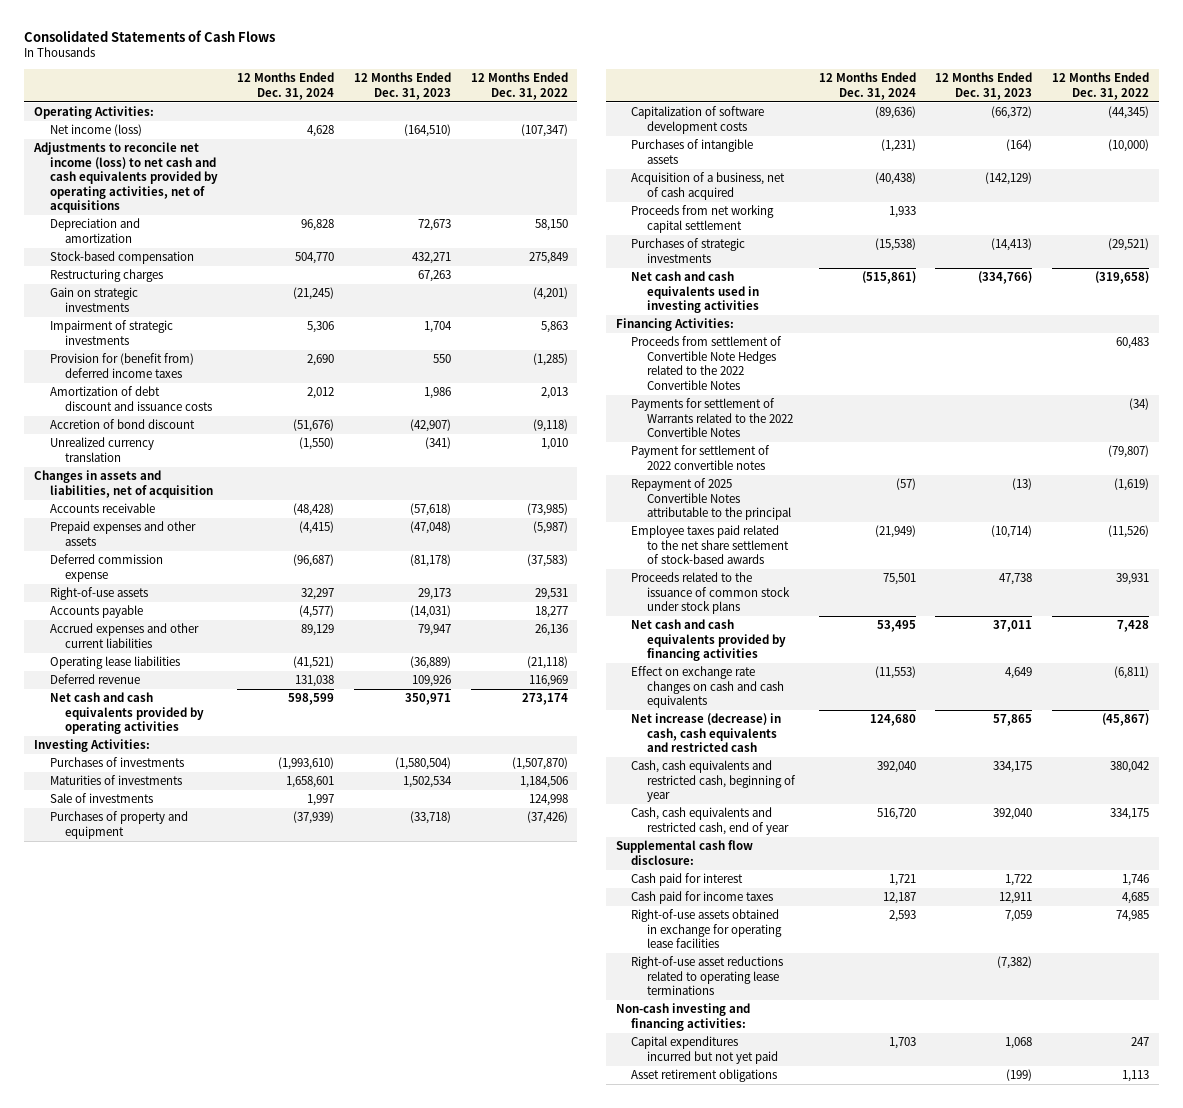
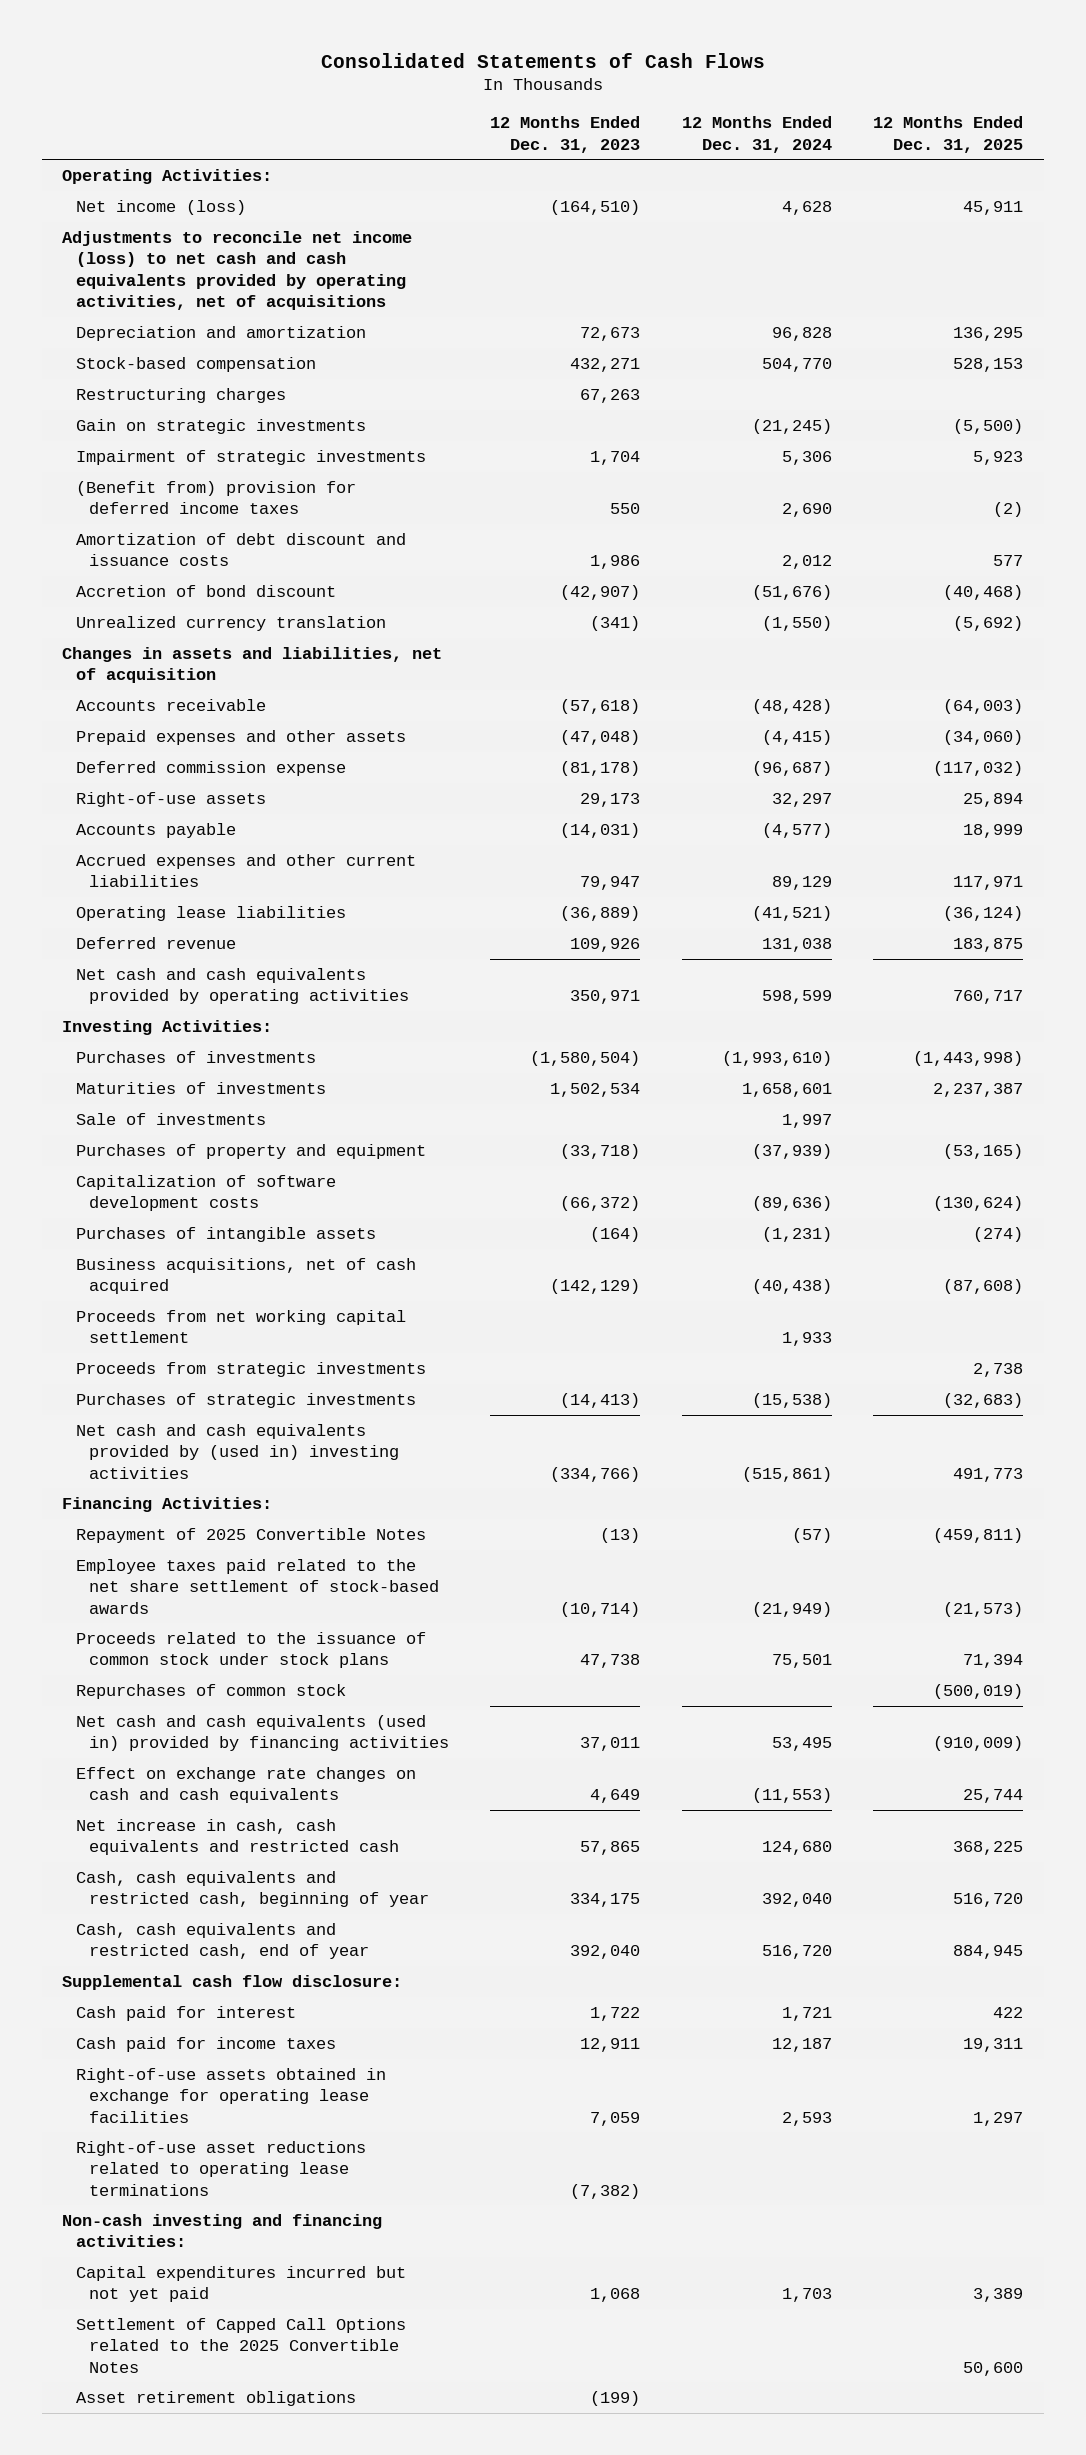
[470,72,568,100] 12 Months Ended Dec. 31, 2022 -> none
none -> [873,116,1024,153] 12 Months Ended Dec. 31, 2025
[49,353,194,378] Provision for (benefit from) deferred income taxes -> [75,481,356,515] (Benefit from) provision for deferred income taxes
[631,172,786,200] Acquisition of a business, net of cash acquired -> [75,1258,416,1295] Business acquisitions, net of cash acquired
none -> [75,1362,426,1378] Proceeds from strategic investments
[631,271,759,314] Net cash and cash equivalents used in investing activities -> [75,1424,399,1479] Net cash and cash equivalents provided by (used in) investing activities
[631,336,783,390] Proceeds from settlement of Convertible Note Hedges related to the 2022 Convertible Notes -> none
[631,398,793,438] Payments for settlement of Warrants related to the 2022 Convertible Notes -> none
[631,445,771,470] Payment for settlement of 2022 convertible notes -> none
[631,478,791,521] Repayment of 2025 Convertible Notes attributable to the principal -> [75,1528,426,1544] Repayment of 2025 Convertible Notes
none -> [75,1684,346,1700] Repurchases of common stock
[631,619,786,662] Net cash and cash equivalents provided by financing activities -> [75,1715,449,1752] Net cash and cash equivalents (used in) provided by financing activities
[631,713,782,753] Net increase (decrease) in cash, cash equivalents and restricted cash -> [75,1819,399,1856] Net increase in cash, cash equivalents and restricted cash
none -> [75,2318,406,2373] Settlement of Capped Call Options related to the 2025 Convertible Notes

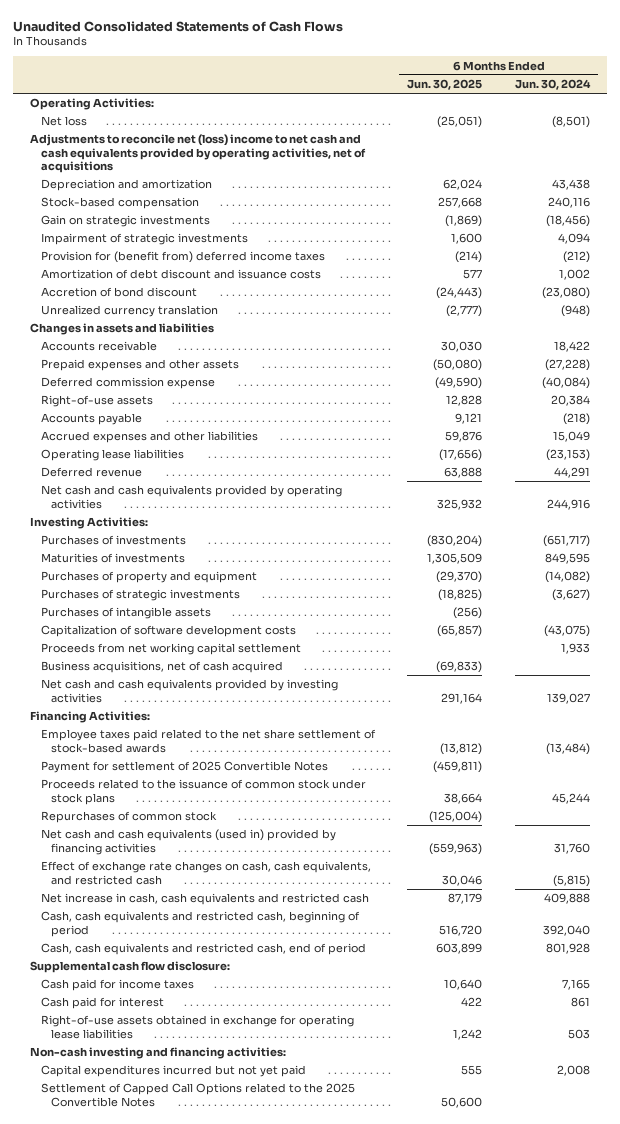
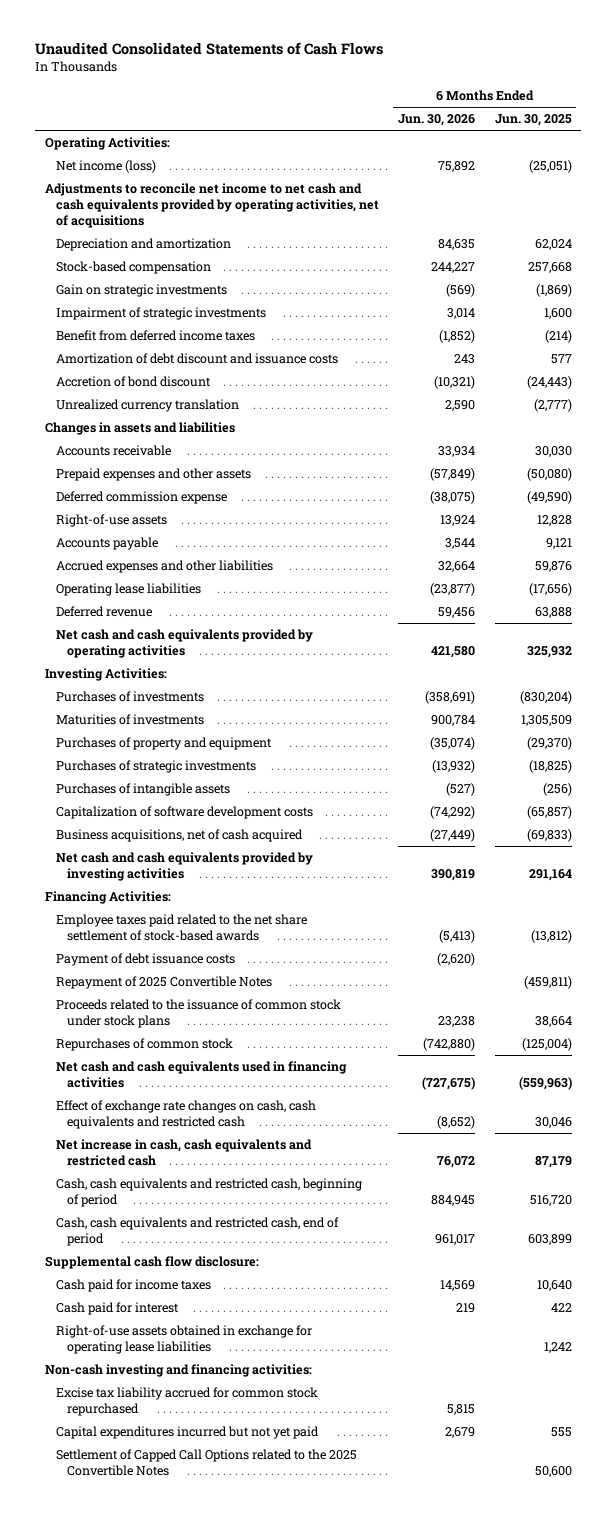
[515,79,592,91] Jun. 30, 2024 -> none
none -> [398,114,476,127] Jun. 30, 2026
[40,116,87,127] Net loss -> [55,160,156,174] Net income (loss)
[29,134,366,173] Adjustments to reconcile net (loss) income to net cash and cash equivalents provided by operating activities, net of acquisitions -> [44,183,379,229] Adjustments to reconcile net income to net cash and cash equivalents provided by operating activities, net of acquisitions
[40,251,325,264] Provision for (benefit from) deferred income taxes -> [55,330,255,342] Benefit from deferred income taxes
[40,643,301,656] Proceeds from net working capital settlement -> none
none -> [55,953,235,967] Payment of debt issuance costs
[40,761,328,774] Payment for settlement of 2025 Convertible Notes -> [55,976,272,990] Repayment of 2025 Convertible Notes
[40,829,336,855] Net cash and cash equivalents (used in) provided by financing activities -> [55,1061,347,1089] Net cash and cash equivalents used in financing activities
[40,861,371,885] Effect of exchange rate changes on cash, cash equivalents, and restricted cash -> [55,1100,316,1130] Effect of exchange rate changes on cash, cash equivalents and restricted cash
none -> [55,1387,318,1417] Excise tax liability accrued for common stock repurchased

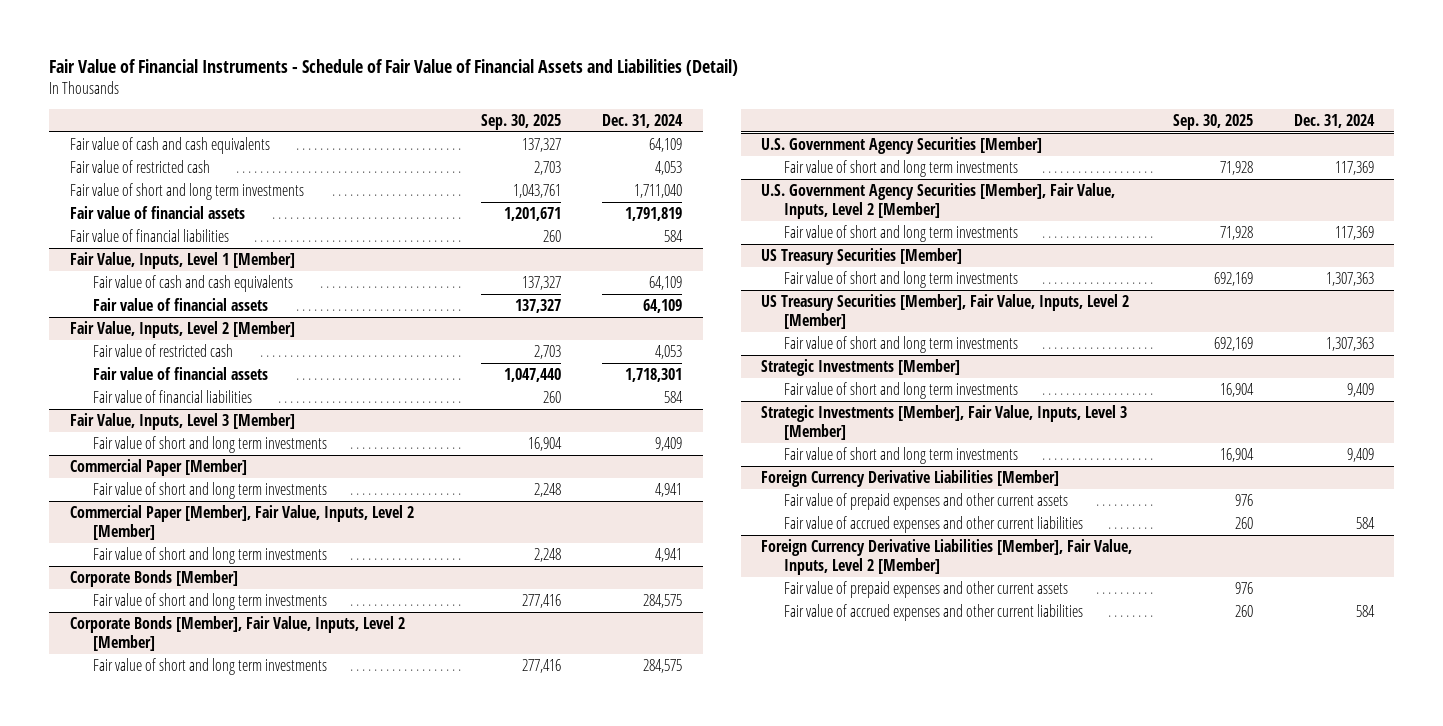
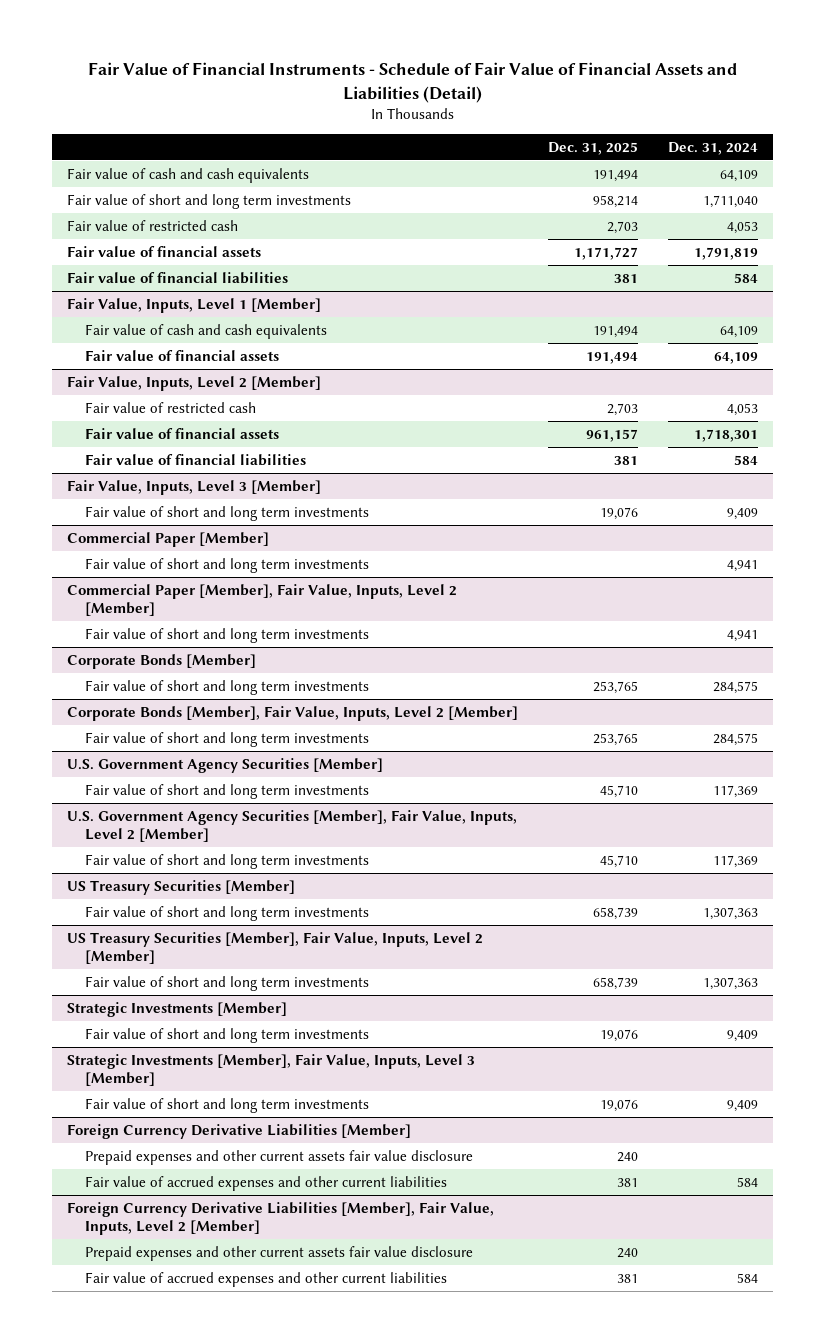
[481,113,562,130] Sep. 30, 2025 -> none
none -> [548,141,639,155] Dec. 31, 2025
[69,159,210,173] Fair value of restricted cash -> [66,219,238,231] Fair value of restricted cash
[784,492,1069,510] Fair value of prepaid expenses and other current assets -> [85,1149,474,1165] Prepaid expenses and other current assets fair value disclosure
[784,580,1069,598] Fair value of prepaid expenses and other current assets -> [85,1245,474,1261] Prepaid expenses and other current assets fair value disclosure

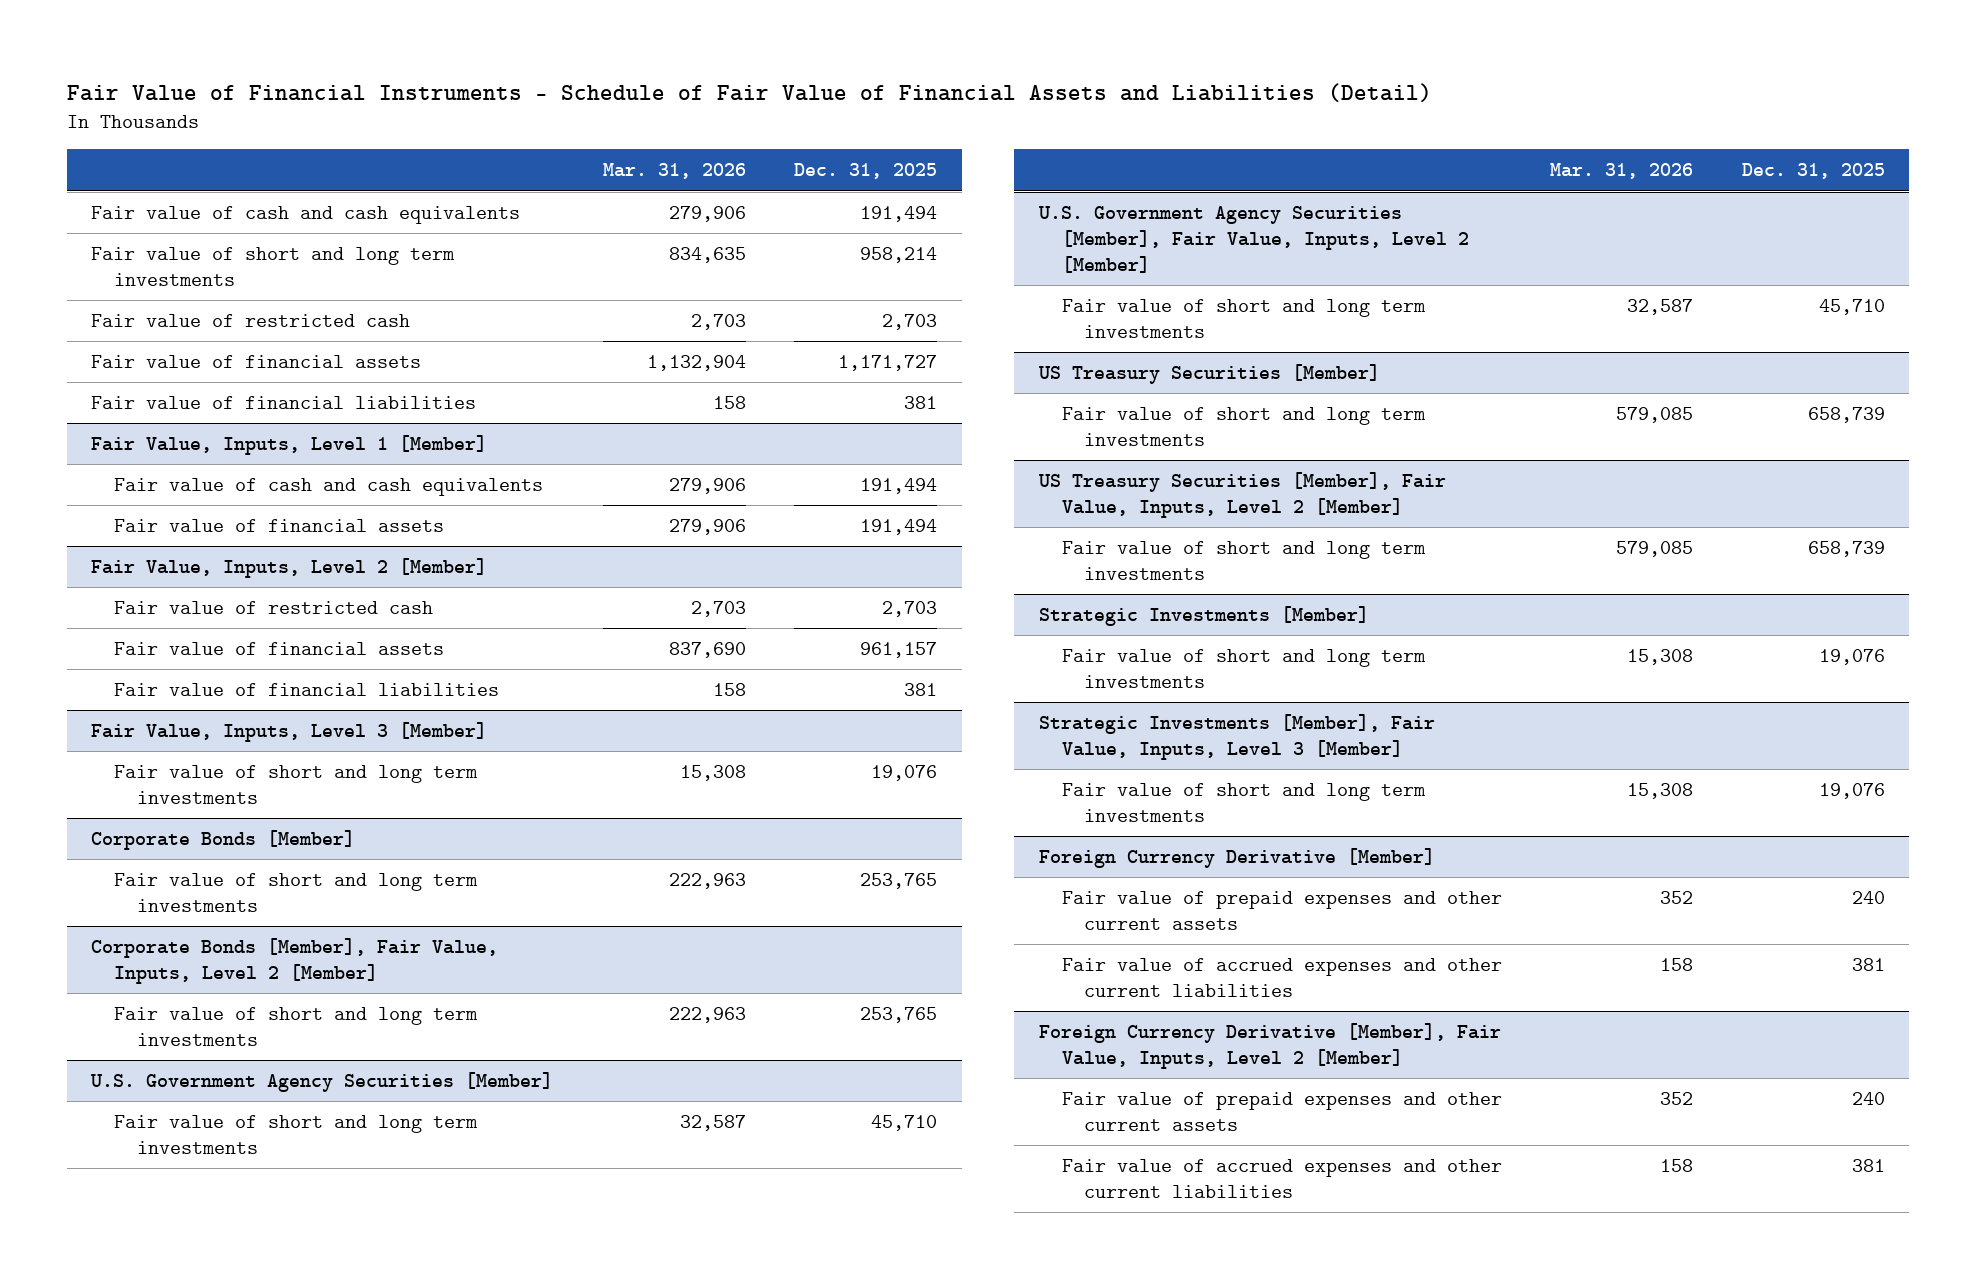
[668,141,759,155] Dec. 31, 2024 -> none
none -> [602,163,746,180] Mar. 31, 2026
[66,531,269,547] Commercial Paper [Member] -> none
[85,557,370,573] Fair value of short and long term investments -> none
[66,583,457,616] Commercial Paper [Member], Fair Value, Inputs, Level 2 [Member] -> none
[85,627,370,643] Fair value of short and long term investments -> none
[66,1123,411,1139] Foreign Currency Derivative Liabilities [Member] -> [1038,848,1435,869] Foreign Currency Derivative [Member]
[85,1149,474,1165] Prepaid expenses and other current assets fair value disclosure -> [1061,891,1502,931] Fair value of prepaid expenses and other current assets
[66,1201,494,1235] Foreign Currency Derivative Liabilities [Member], Fair Value, Inputs, Level 2 [Member] -> [1038,1023,1501,1070] Foreign Currency Derivative [Member], Fair Value, Inputs, Level 2 [Member]
[85,1245,474,1261] Prepaid expenses and other current assets fair value disclosure -> [1061,1092,1502,1132] Fair value of prepaid expenses and other current assets

